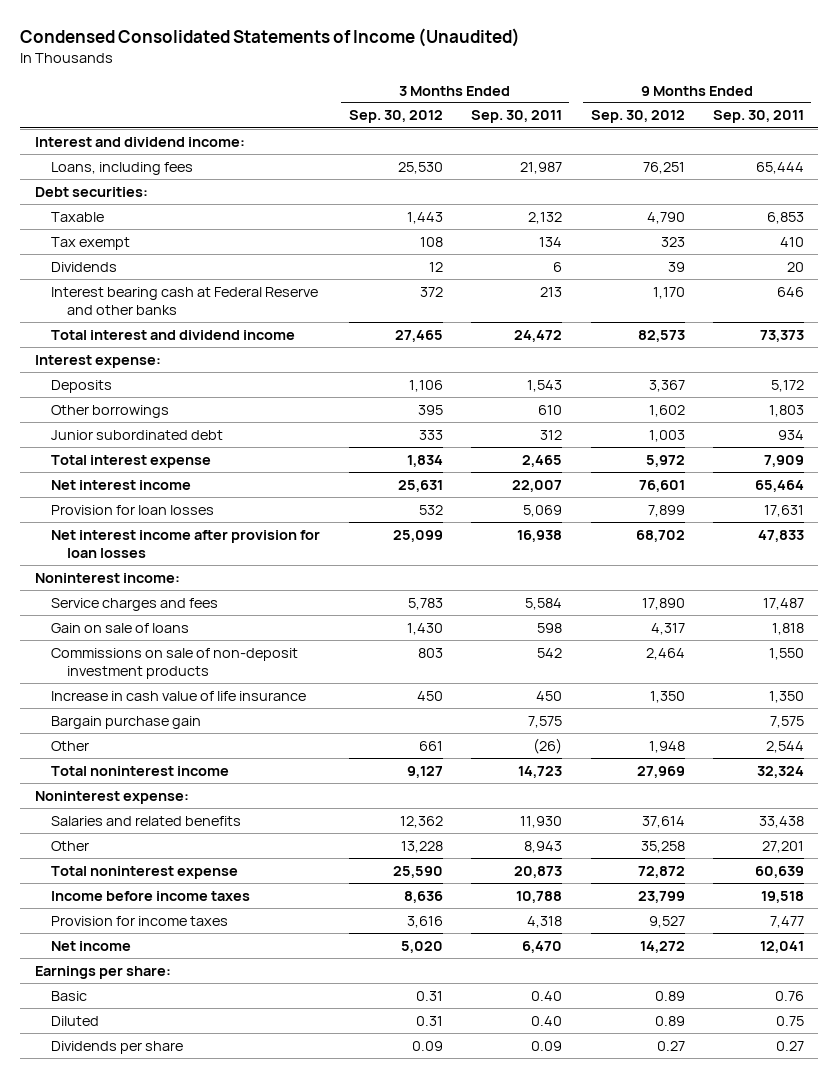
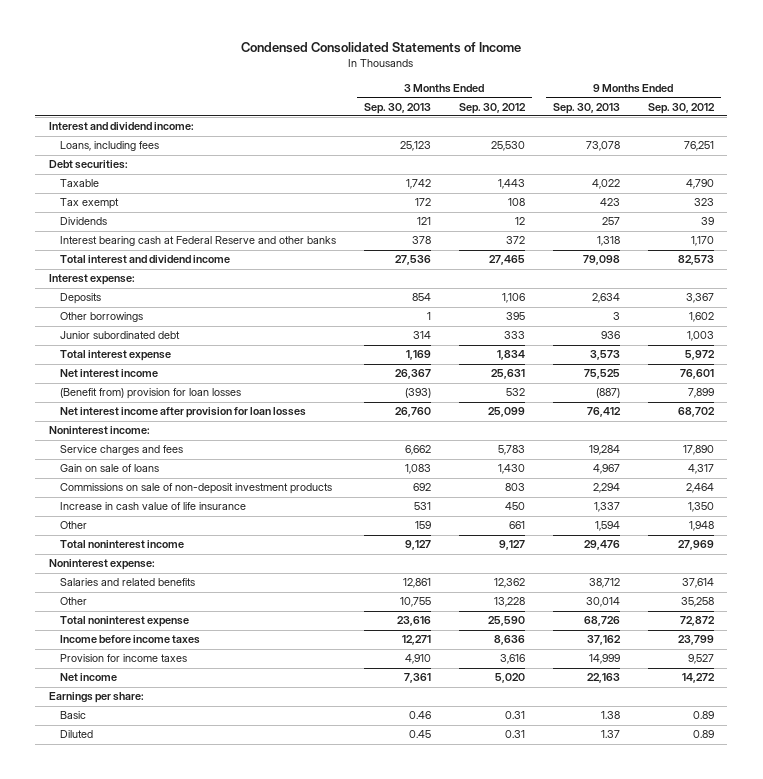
[20,28,521,48] Condensed Consolidated Statements of Income (Unaudited) -> [241,42,522,54] Condensed Consolidated Statements of Income
[471,110,563,124] Sep. 30, 2011 -> none
[713,110,805,124] Sep. 30, 2011 -> none
none -> [363,102,431,114] Sep. 30, 2013
none -> [552,102,620,114] Sep. 30, 2013
[51,504,215,515] Provision for loan losses -> [59,388,241,400] (Benefit from) provision for loan losses
[51,715,202,729] Bargain purchase gain -> none
[51,1040,184,1054] Dividends per share -> none

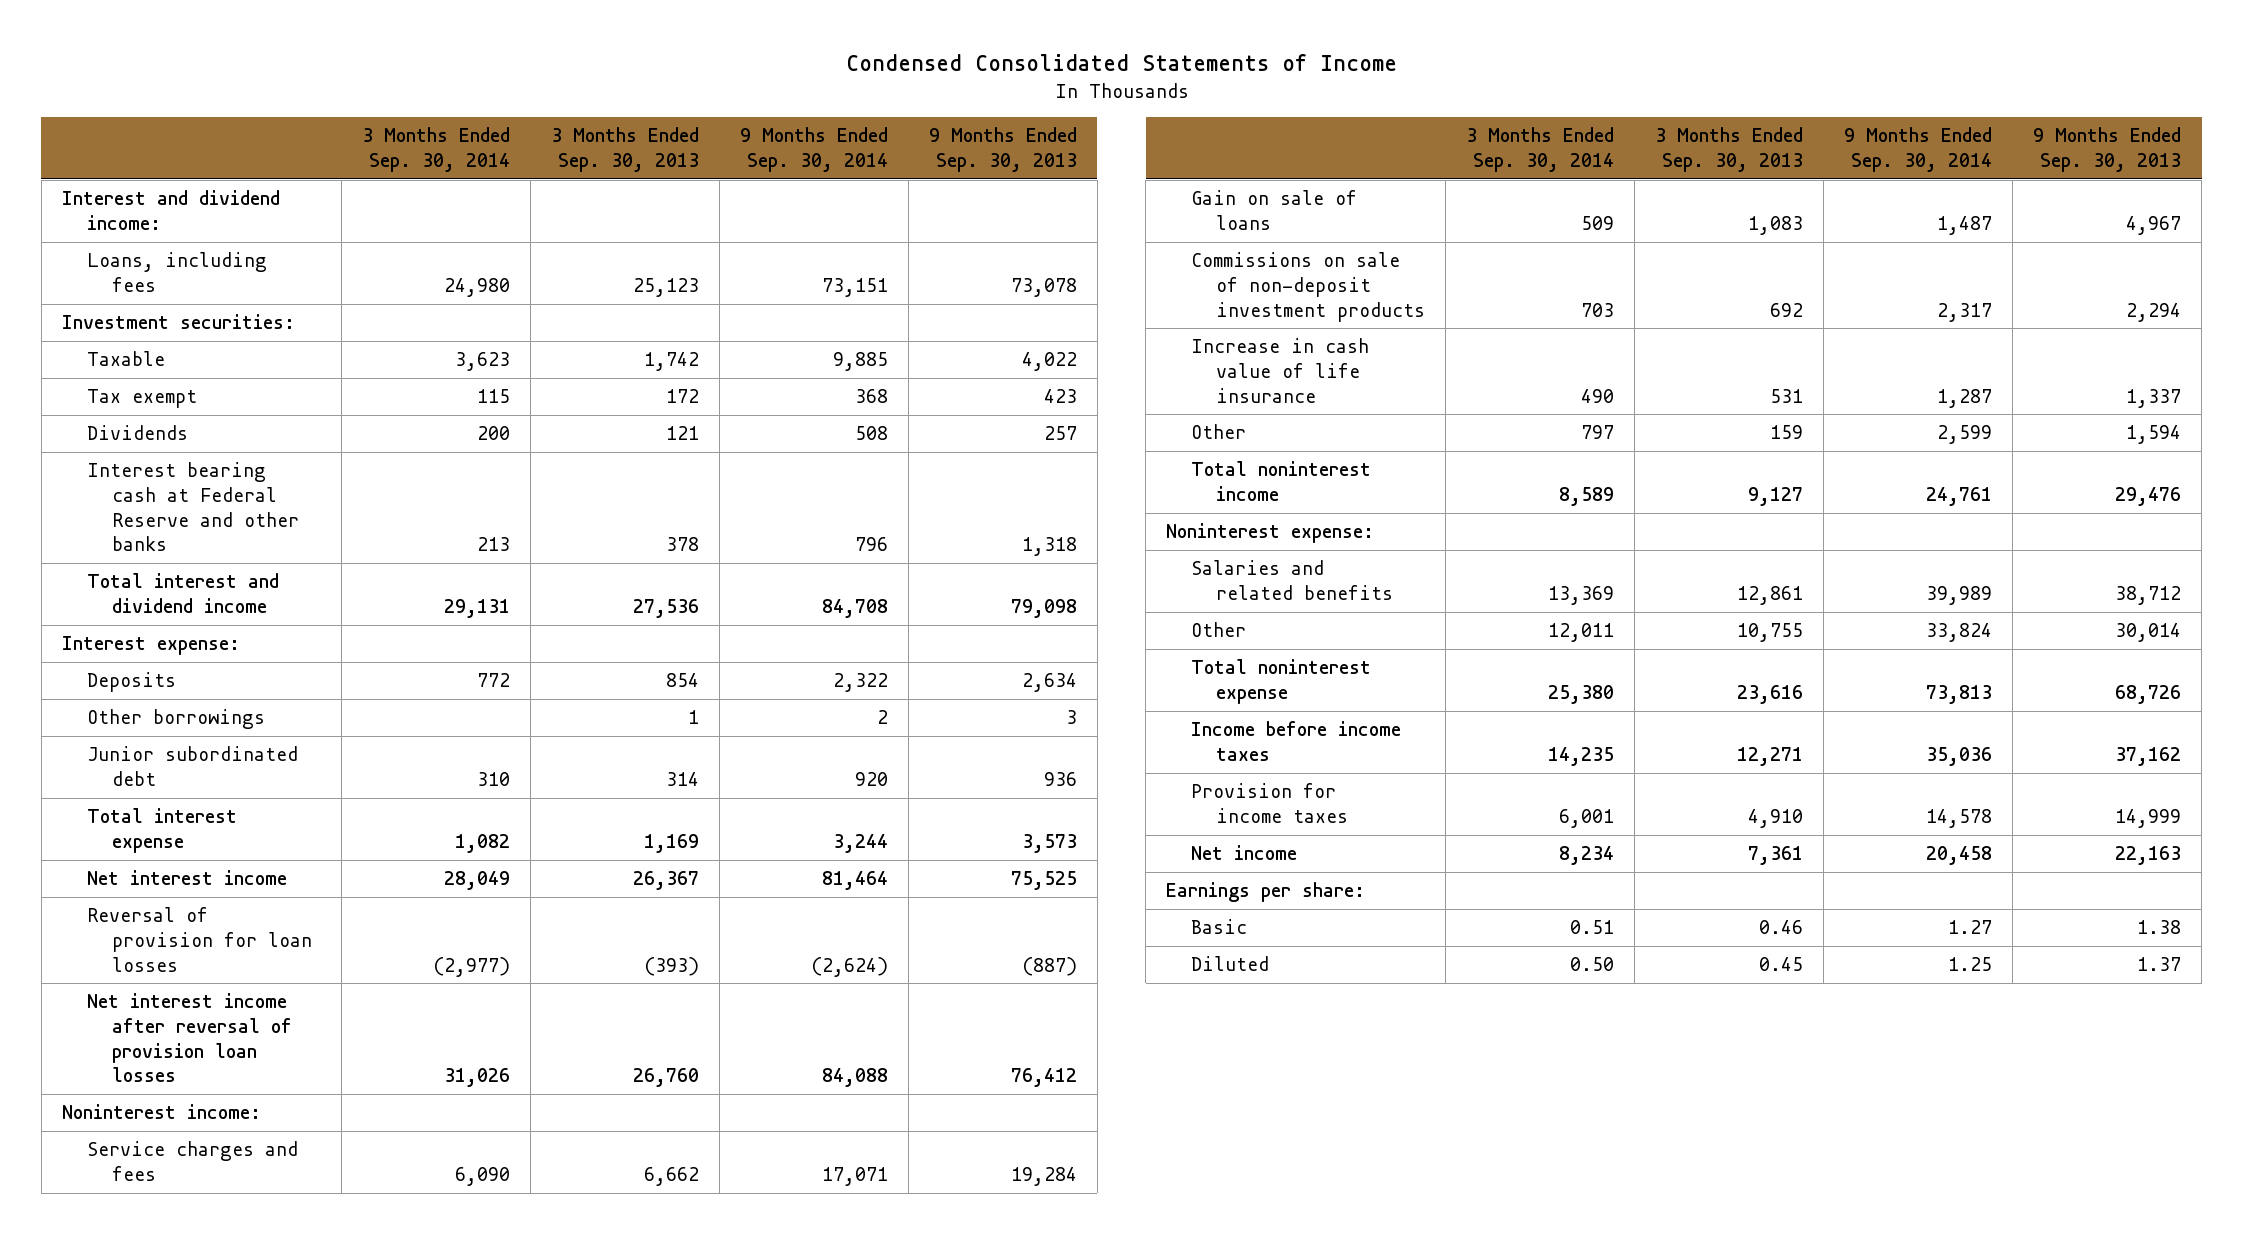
[458,102,526,114] Sep. 30, 2012 -> none
[647,102,715,114] Sep. 30, 2012 -> none
none -> [361,127,510,172] 3 Months Ended Sep. 30, 2014
none -> [739,127,888,172] 9 Months Ended Sep. 30, 2014
[49,160,129,170] Debt securities: -> [61,314,295,330] Investment securities:
[59,388,241,400] (Benefit from) provision for loan losses -> [86,907,312,972] Reversal of provision for loan losses
[59,407,306,419] Net interest income after provision for loan losses -> [86,993,292,1083] Net interest income after reversal of provision loan losses

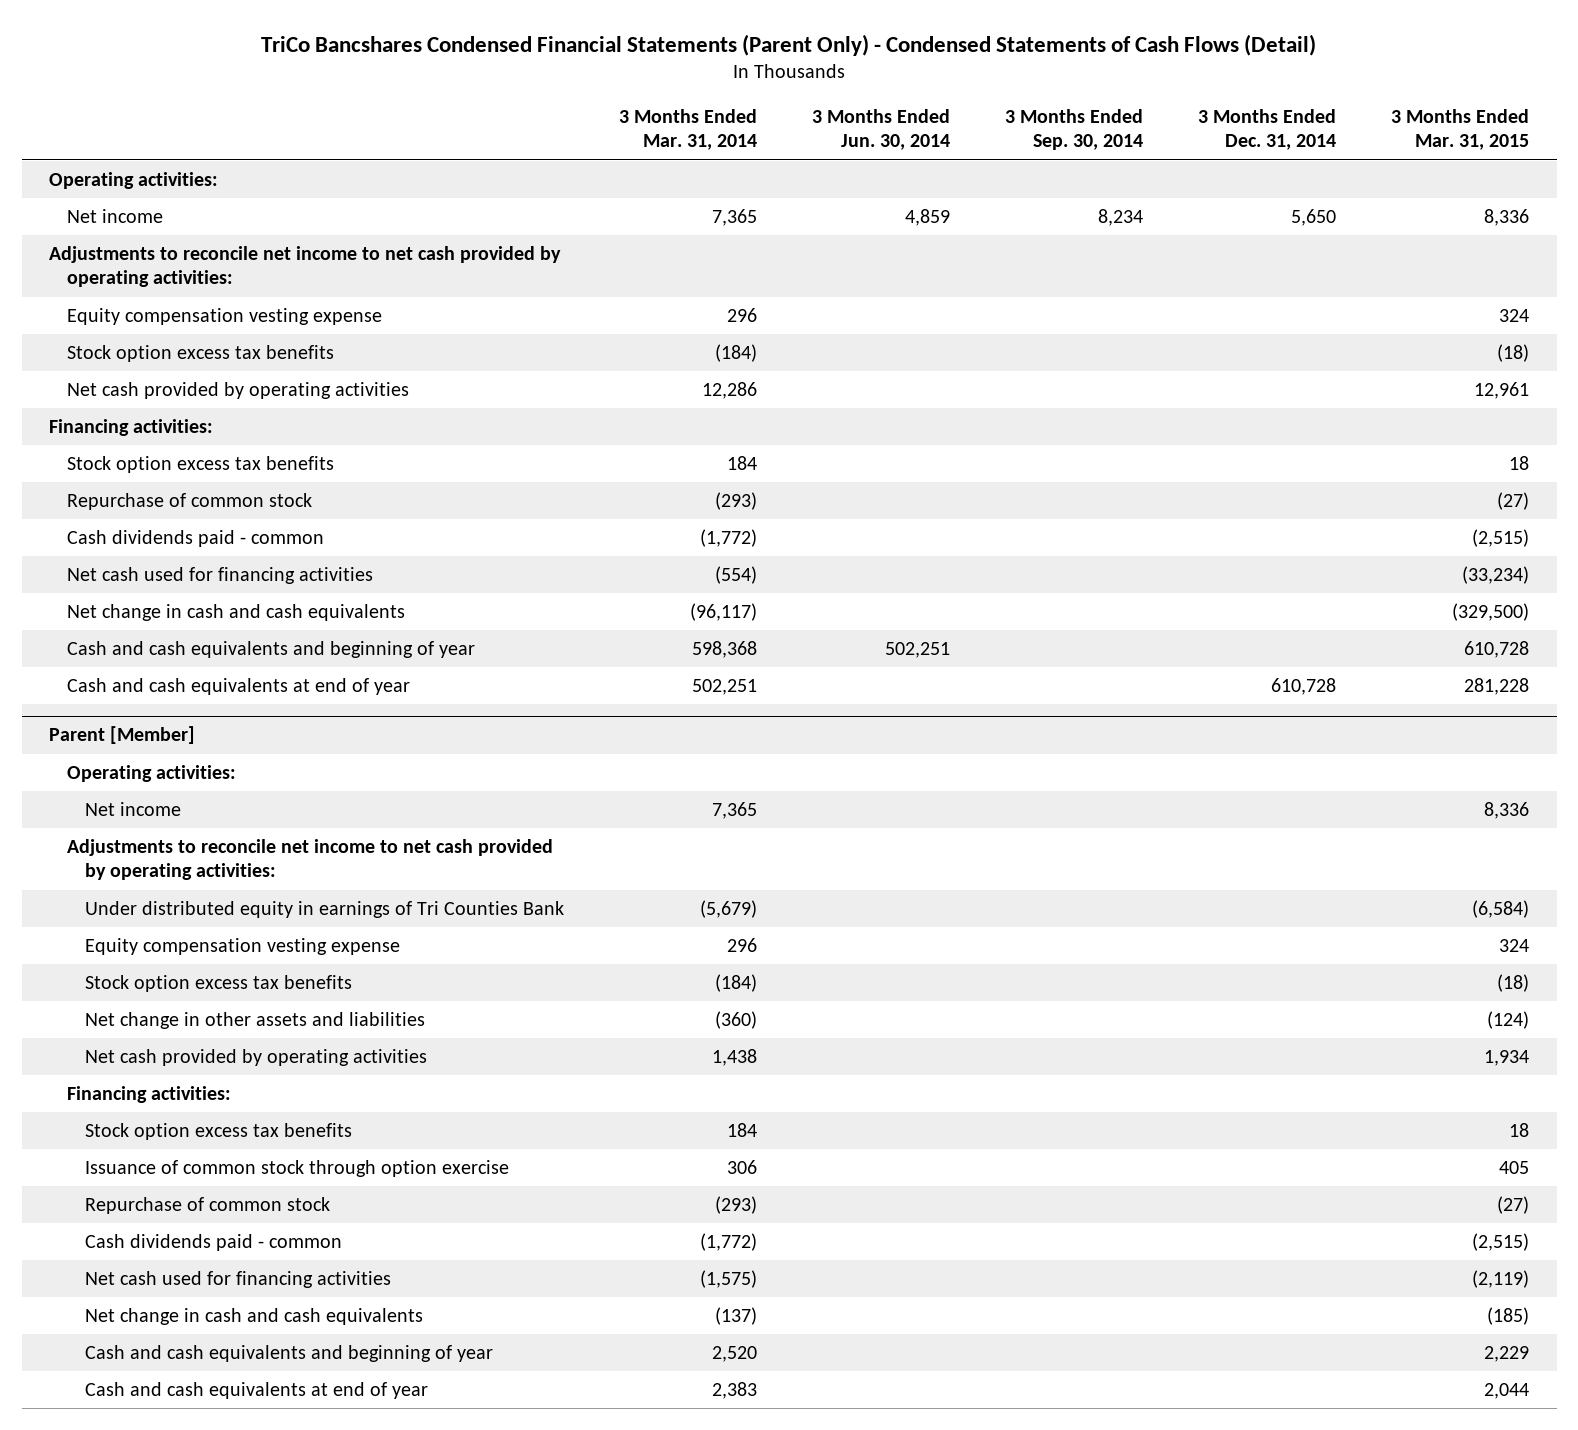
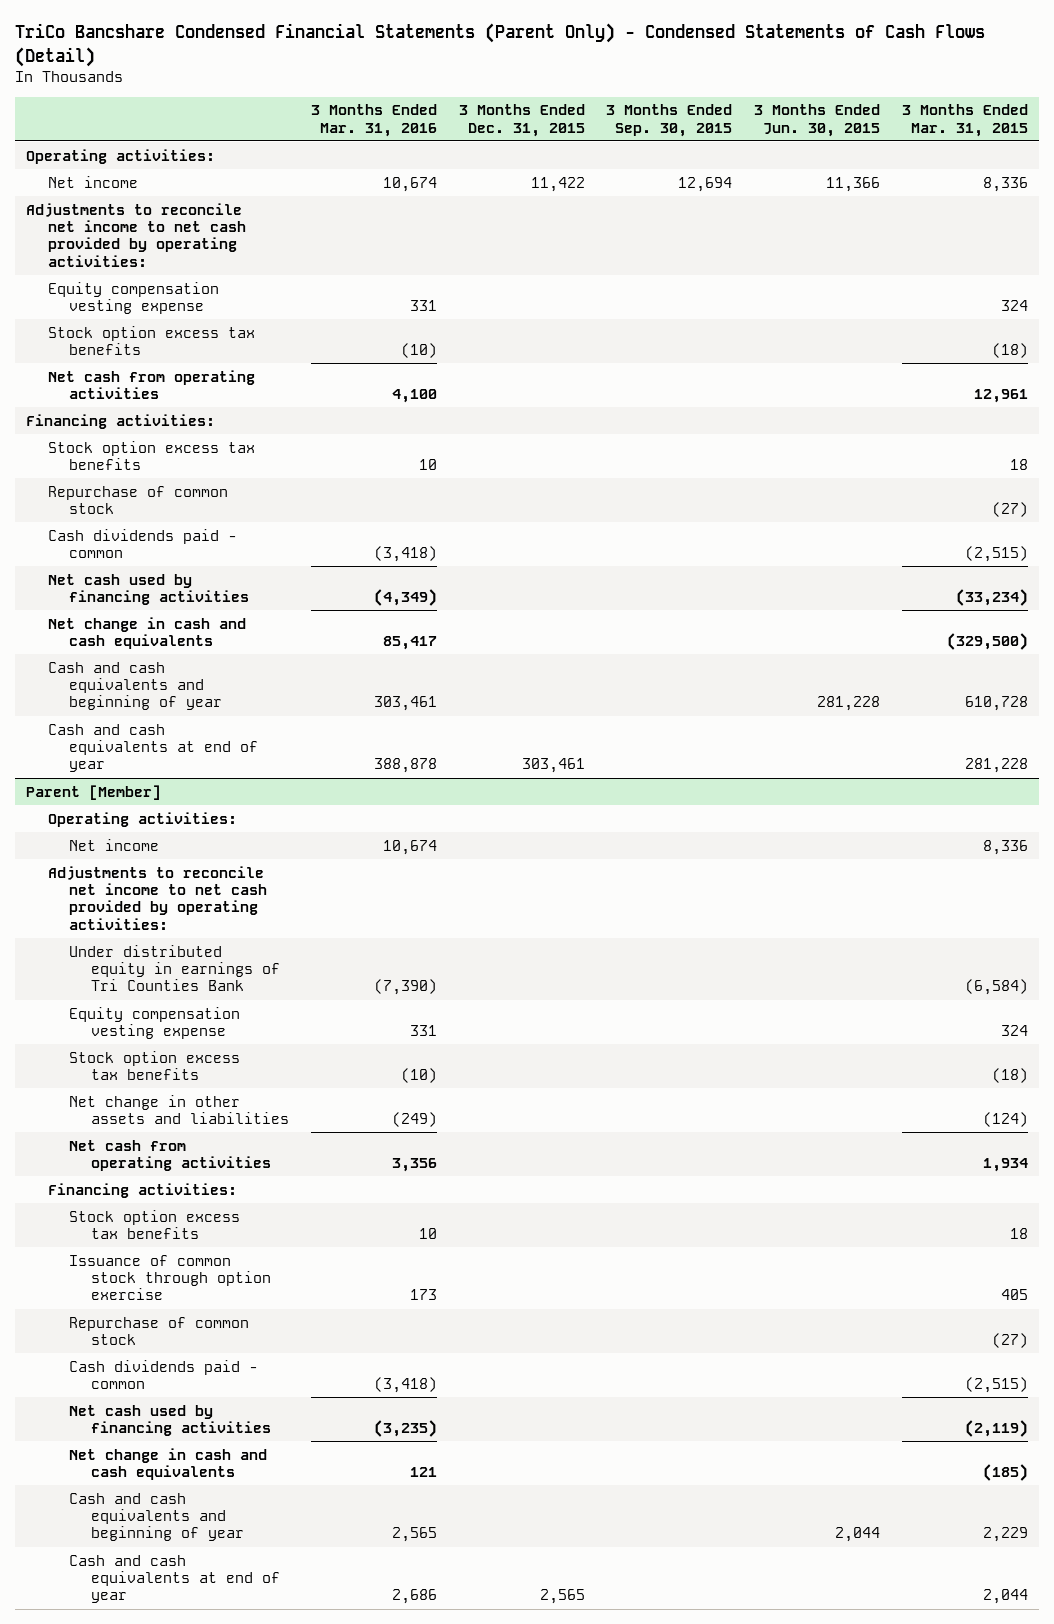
[261,34,1317,57] TriCo Bancshares Condensed Financial Statements (Parent Only) - Condensed Statements of Cash Flows (Detail) -> [15,23,986,67] TriCo Bancshare Condensed Financial Statements (Parent Only) - Condensed Statements of Cash Flows (Detail)
[618,109,757,151] 3 Months Ended Mar. 31, 2014 -> none
[811,109,950,151] 3 Months Ended Jun. 30, 2014 -> none
[1004,109,1143,151] 3 Months Ended Sep. 30, 2014 -> none
[1197,109,1336,151] 3 Months Ended Dec. 31, 2014 -> none
none -> [310,104,437,137] 3 Months Ended Mar. 31, 2016
none -> [458,104,585,137] 3 Months Ended Dec. 31, 2015
none -> [606,104,733,137] 3 Months Ended Sep. 30, 2015
none -> [754,104,881,137] 3 Months Ended Jun. 30, 2015
[66,382,409,400] Net cash provided by operating activities -> [47,369,255,400] Net cash from operating activities
[66,567,373,585] Net cash used for financing activities -> [47,573,250,606] Net cash used by financing activities
[84,1049,427,1067] Net cash provided by operating activities -> [69,1139,271,1172] Net cash from operating activities
[84,1271,391,1289] Net cash used for financing activities -> [69,1404,271,1437] Net cash used by financing activities

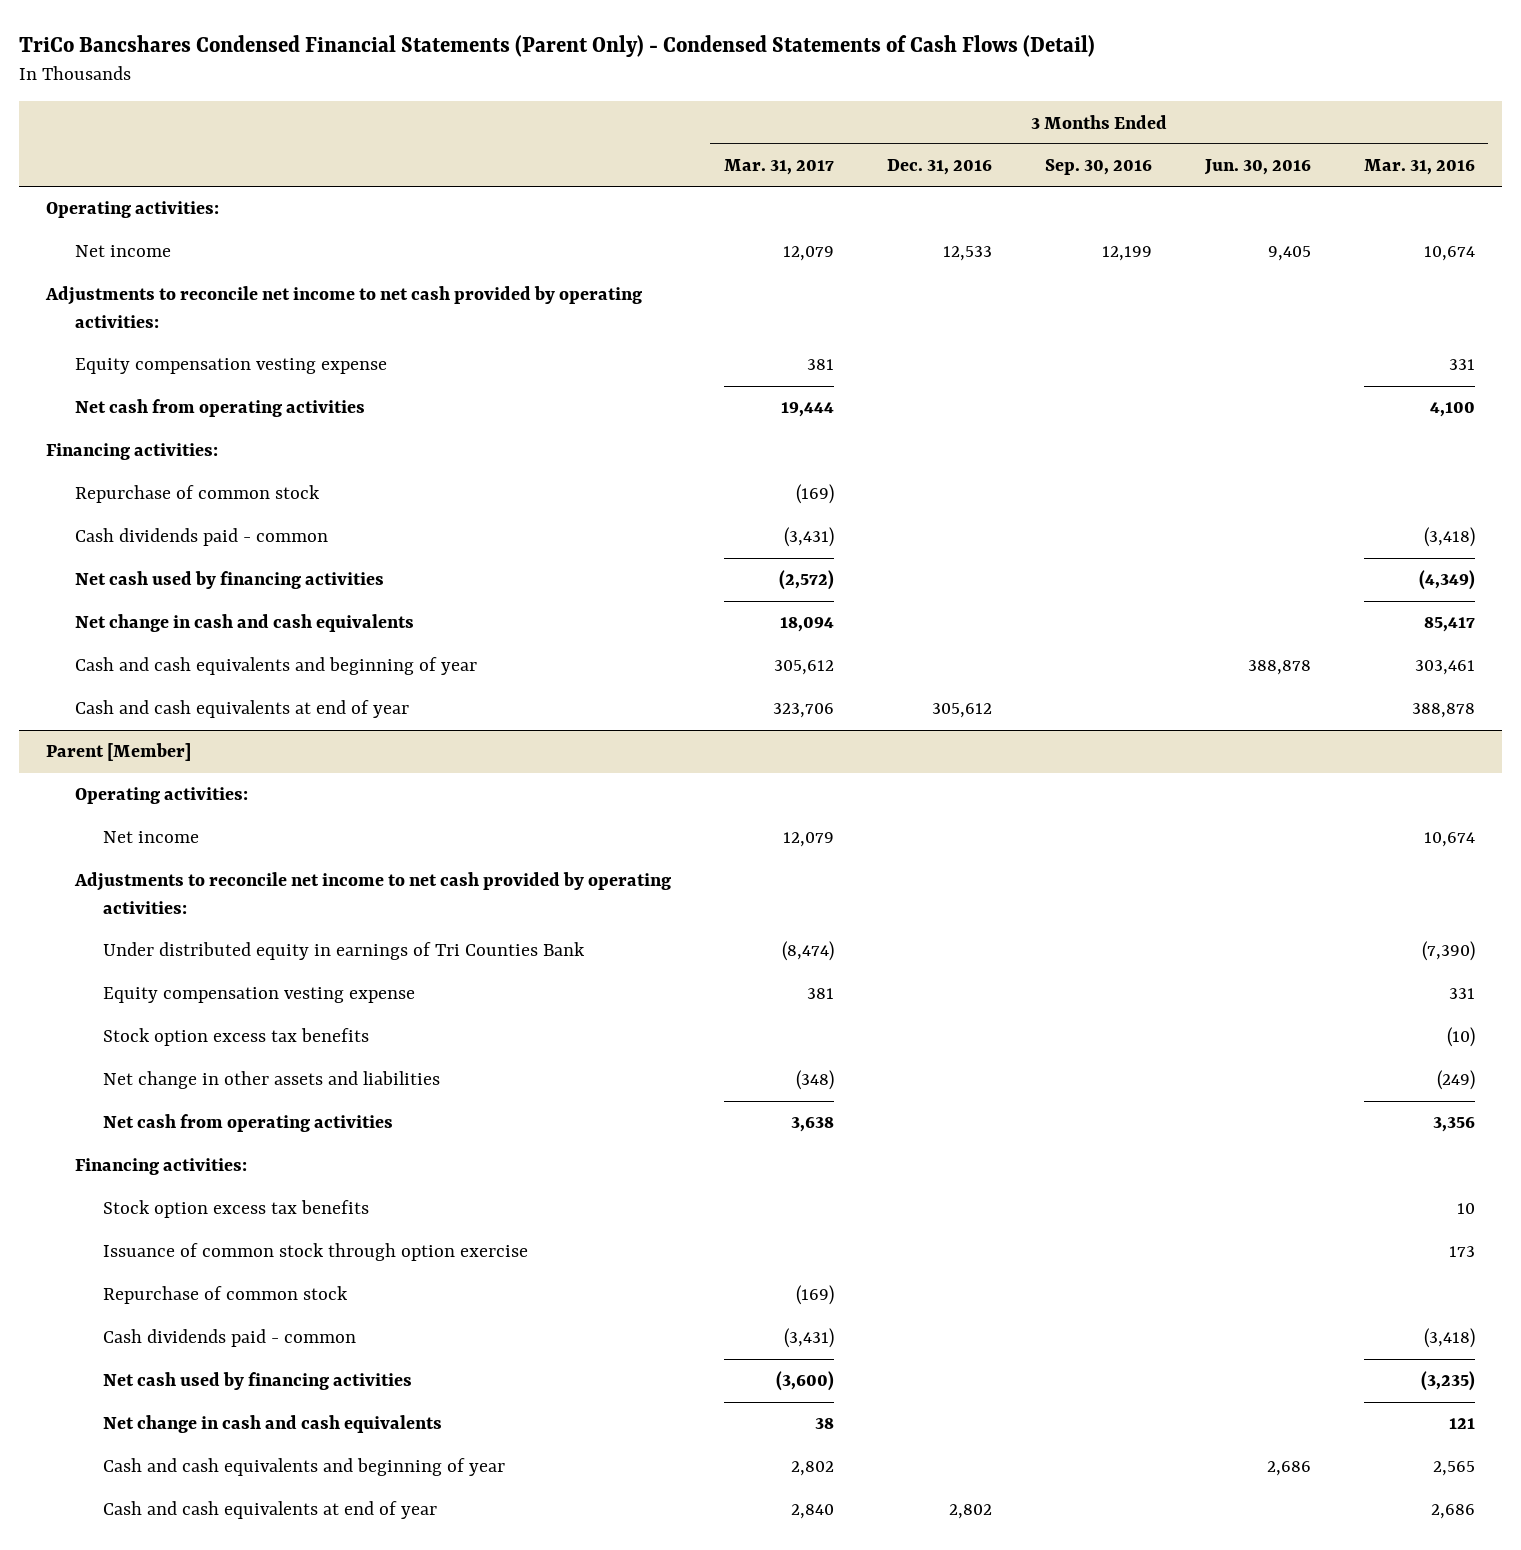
[15,23,986,67] TriCo Bancshare Condensed Financial Statements (Parent Only) - Condensed Statements of Cash Flows (Detail) -> [19,34,1096,57] TriCo Bancshares Condensed Financial Statements (Parent Only) - Condensed Statements of Cash Flows (Detail)
[458,104,585,137] 3 Months Ended Dec. 31, 2015 -> none
[606,104,733,137] 3 Months Ended Sep. 30, 2015 -> none
[754,104,881,137] 3 Months Ended Jun. 30, 2015 -> none
[902,104,1029,137] 3 Months Ended Mar. 31, 2015 -> none
none -> [723,159,834,176] Mar. 31, 2017
none -> [886,159,992,176] Dec. 31, 2016
none -> [1044,159,1152,176] Sep. 30, 2016
none -> [1203,159,1311,176] Jun. 30, 2016
[47,325,255,356] Stock option excess tax benefits -> none
[47,440,255,471] Stock option excess tax benefits -> none

